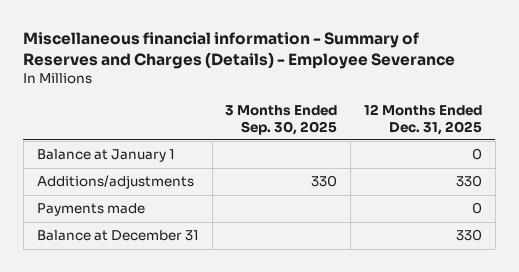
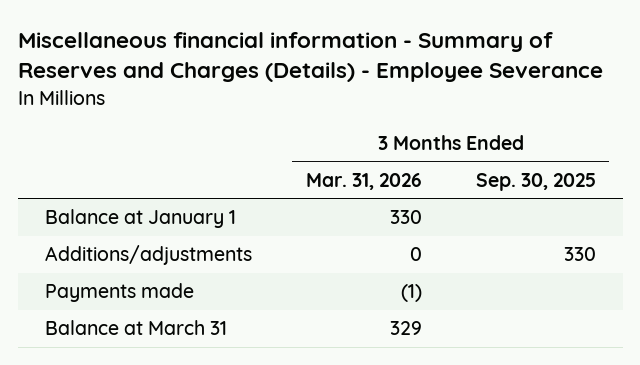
[363,104,482,135] 12 Months Ended Dec. 31, 2025 -> none
none -> [305,172,422,190] Mar. 31, 2026
[36,230,199,242] Balance at December 31 -> [44,320,227,336] Balance at March 31

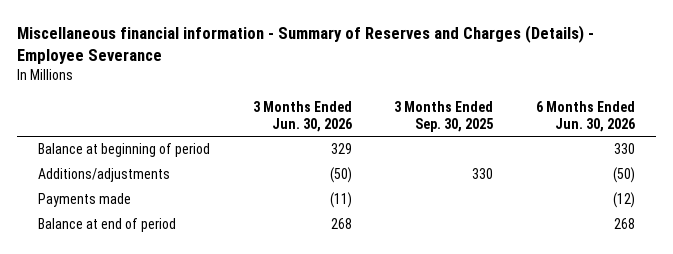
[305,172,422,190] Mar. 31, 2026 -> none
none -> [252,100,352,133] 3 Months Ended Jun. 30, 2026
none -> [535,100,635,133] 6 Months Ended Jun. 30, 2026
[44,209,236,229] Balance at January 1 -> [38,143,211,158] Balance at beginning of period
[44,320,227,336] Balance at March 31 -> [38,218,177,233] Balance at end of period

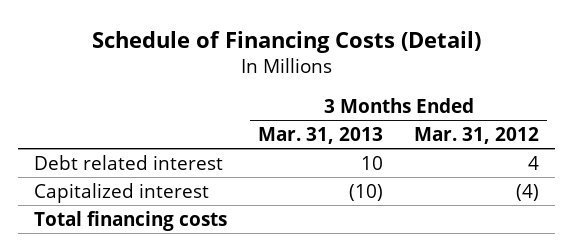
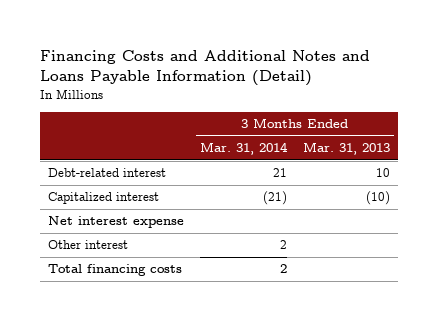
[91,30,481,53] Schedule of Financing Costs (Detail) -> [40,49,371,87] Financing Costs and Additional Notes and Loans Payable Information (Detail)
[414,127,540,145] Mar. 31, 2012 -> none
none -> [200,142,289,156] Mar. 31, 2014
[33,154,223,170] Debt related interest -> [48,168,167,178] Debt-related interest
none -> [48,216,185,229] Net interest expense
none -> [48,240,129,250] Other interest

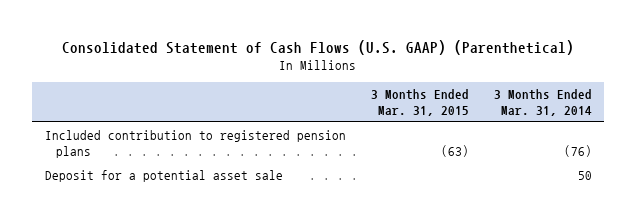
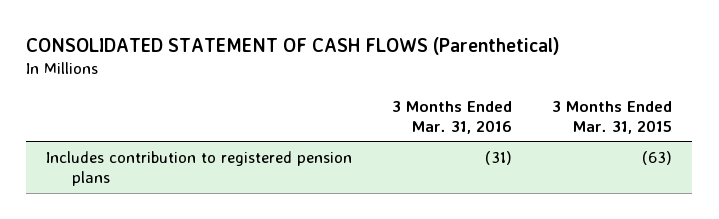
[62,40,575,56] Consolidated Statement of Cash Flows (U.S. GAAP) (Parenthetical) -> [26,36,561,55] CONSOLIDATED STATEMENT OF CASH FLOWS (Parenthetical)
[493,89,592,117] 3 Months Ended Mar. 31, 2014 -> none
none -> [392,100,513,134] 3 Months Ended Mar. 31, 2016
[44,170,283,183] Deposit for a potential asset sale -> none
[44,130,346,158] Included contribution to registered pension plans -> [46,150,353,186] Includes contribution to registered pension plans

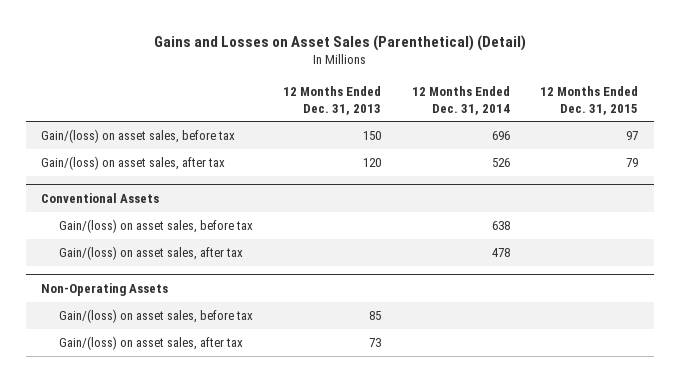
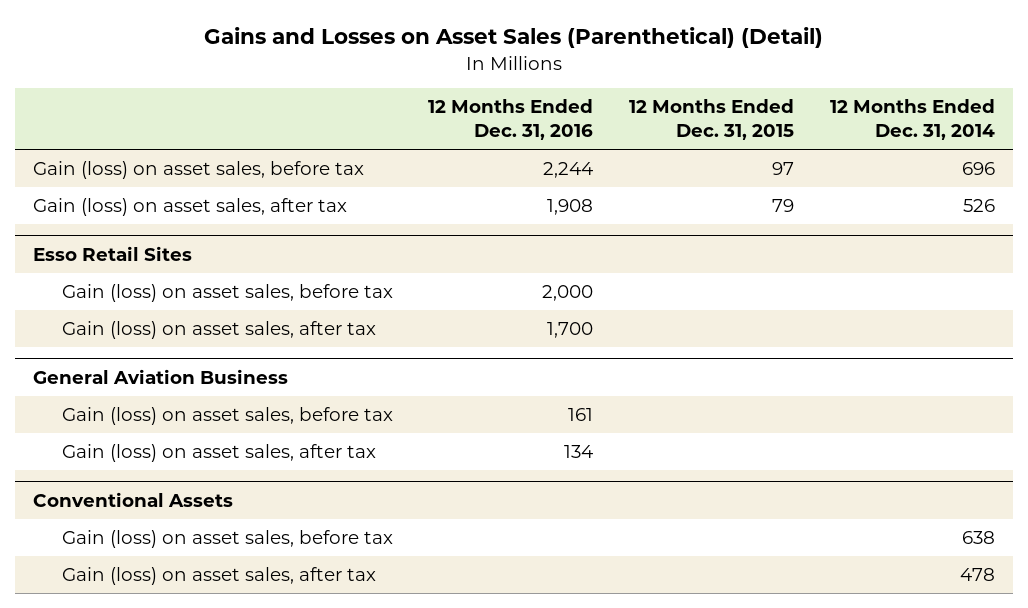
[283,85,382,115] 12 Months Ended Dec. 31, 2013 -> none
none -> [428,99,594,141] 12 Months Ended Dec. 31, 2016
[41,129,236,144] Gain/(loss) on asset sales, before tax -> [33,160,365,179] Gain (loss) on asset sales, before tax
[41,156,226,171] Gain/(loss) on asset sales, after tax -> [33,197,348,216] Gain (loss) on asset sales, after tax
none -> [33,245,193,261] Esso Retail Sites
none -> [61,283,393,302] Gain (loss) on asset sales, before tax
none -> [61,320,376,339] Gain (loss) on asset sales, after tax
none -> [33,368,289,384] General Aviation Business
none -> [61,406,393,425] Gain (loss) on asset sales, before tax
none -> [61,443,376,462] Gain (loss) on asset sales, after tax
[41,282,169,296] Non-Operating Assets -> none
[58,309,253,324] Gain/(loss) on asset sales, before tax -> none
[58,336,243,351] Gain/(loss) on asset sales, after tax -> none
[58,219,253,234] Gain/(loss) on asset sales, before tax -> [61,529,393,548] Gain (loss) on asset sales, before tax
[58,246,243,261] Gain/(loss) on asset sales, after tax -> [61,566,376,585] Gain (loss) on asset sales, after tax

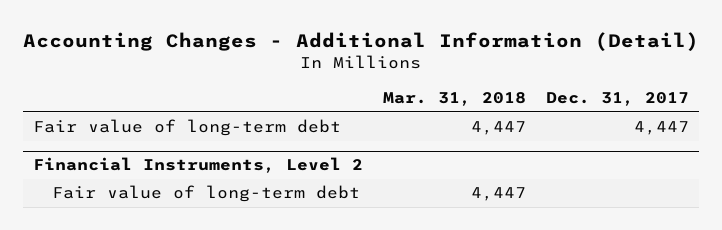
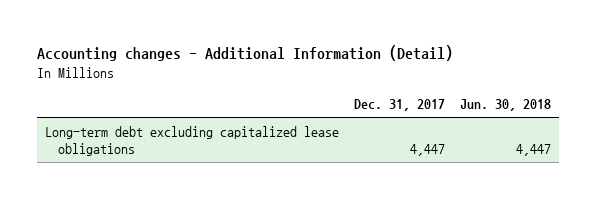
[23,31,700,51] Accounting Changes - Additional Information (Detail) -> [37,45,454,62] Accounting changes - Additional Information (Detail)
[383,92,527,107] Mar. 31, 2018 -> none
none -> [460,99,552,112] Jun. 30, 2018
[32,157,363,174] Financial Instruments, Level 2 -> none
[52,185,361,203] Fair value of long-term debt -> none
[32,119,341,137] Fair value of long-term debt -> [45,125,340,157] Long-term debt excluding capitalized lease obligations

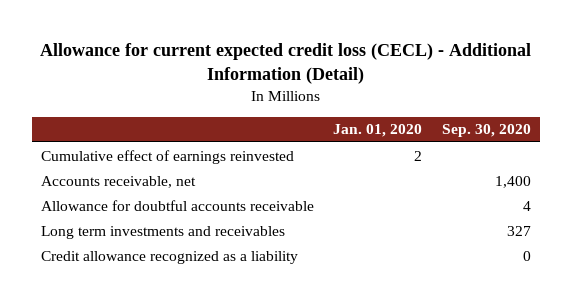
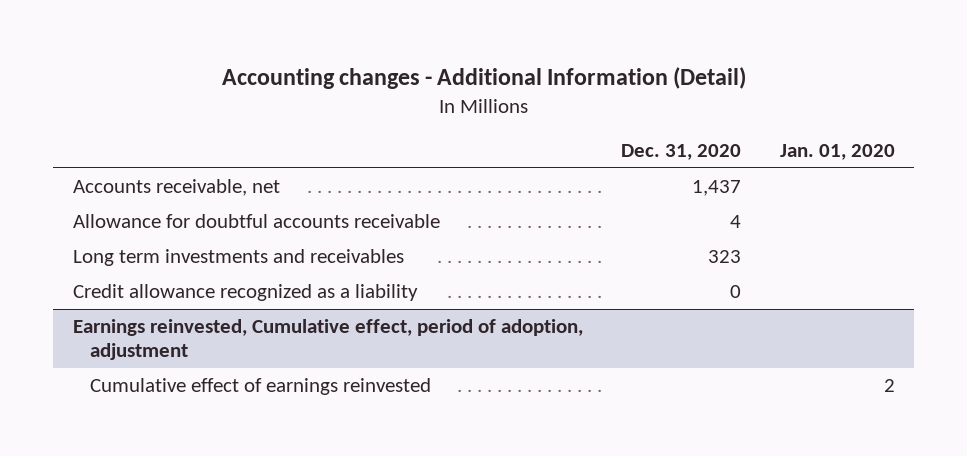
[39,42,531,85] Allowance for current expected credit loss (CECL) - Additional Information (Detail) -> [221,67,746,90] Accounting changes - Additional Information (Detail)
[441,124,531,138] Sep. 30, 2020 -> none
none -> [621,144,742,161] Dec. 31, 2020
[41,149,295,164] Cumulative effect of earnings reinvested -> none
none -> [72,318,583,361] Earnings reinvested, Cumulative effect, period of adoption, adjustment
none -> [90,377,432,395] Cumulative effect of earnings reinvested

